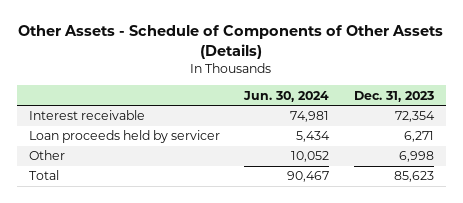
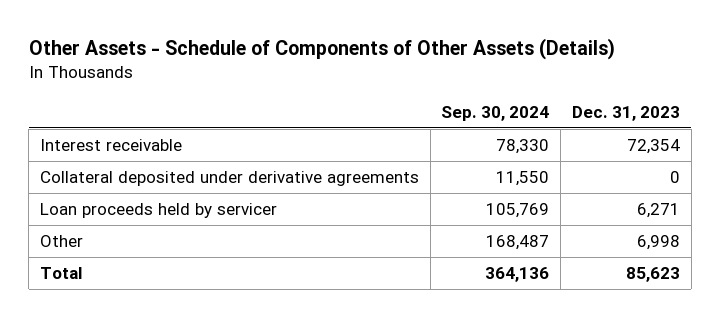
[243,90,330,102] Jun. 30, 2024 -> none
none -> [441,105,550,121] Sep. 30, 2024
none -> [39,171,419,187] Collateral deposited under derivative agreements

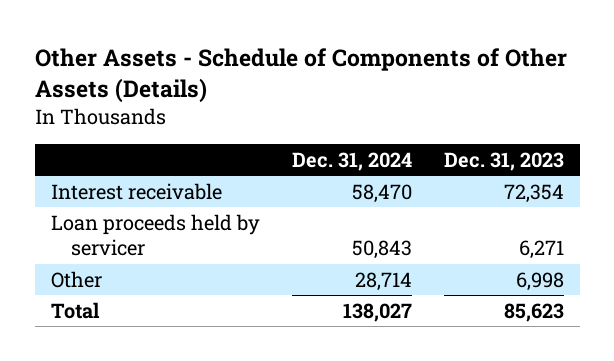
[441,105,550,121] Sep. 30, 2024 -> none
none -> [291,151,412,171] Dec. 31, 2024
[39,171,419,187] Collateral deposited under derivative agreements -> none

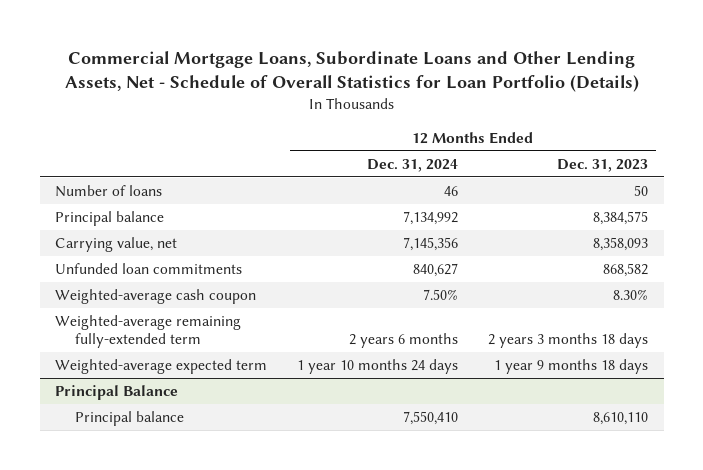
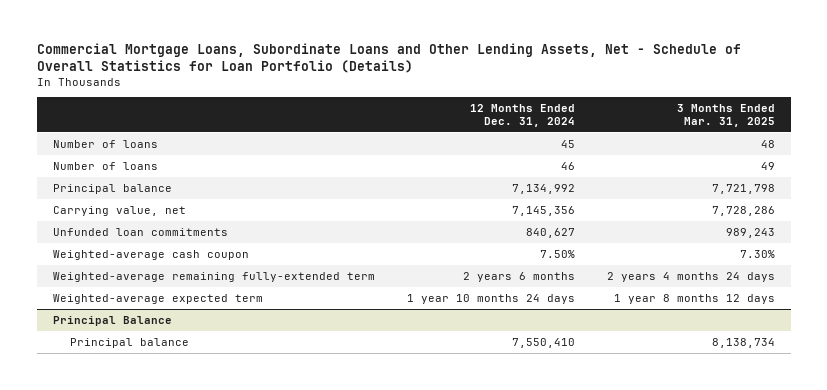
[557,158,649,172] Dec. 31, 2023 -> none
none -> [676,103,775,127] 3 Months Ended Mar. 31, 2025
none -> [52,139,158,148] Number of loans

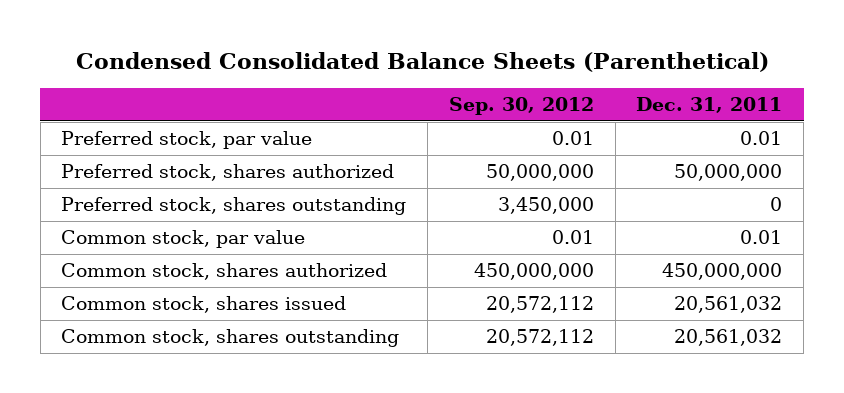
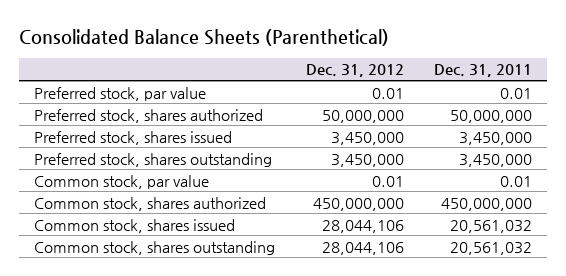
[75,52,769,73] Condensed Consolidated Balance Sheets (Parenthetical) -> [19,28,390,46] Consolidated Balance Sheets (Parenthetical)
[448,97,594,116] Sep. 30, 2012 -> none
none -> [305,64,404,78] Dec. 31, 2012
none -> [34,130,233,145] Preferred stock, shares issued
[770,197,783,212] 0 -> [458,153,532,167] 3,450,000

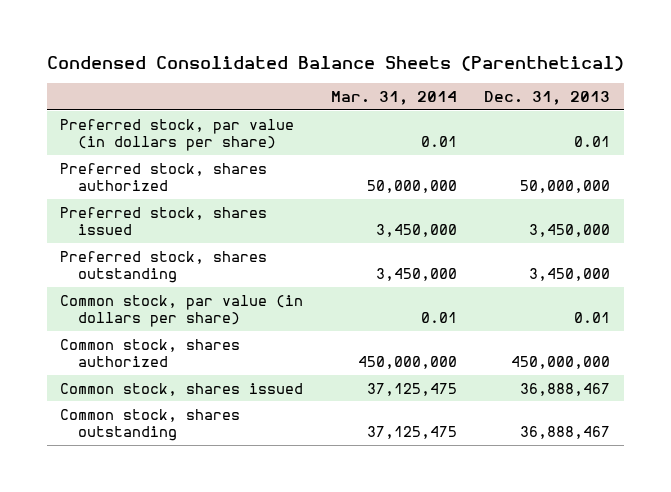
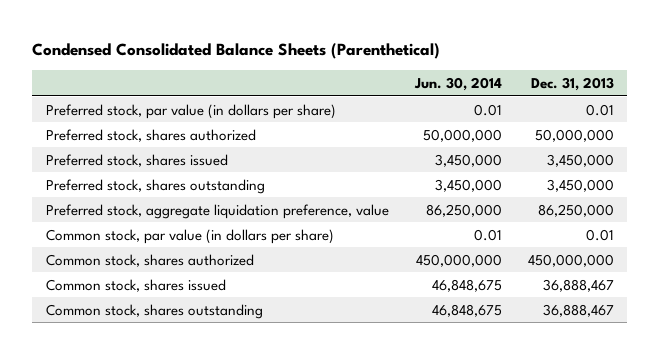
[330,90,457,105] Mar. 31, 2014 -> none
none -> [413,76,502,91] Jun. 30, 2014
none -> [45,203,389,219] Preferred stock, aggregate liquidation preference, value

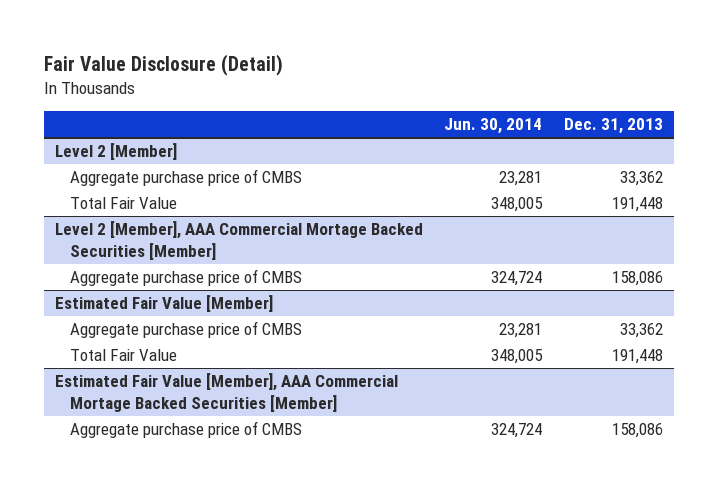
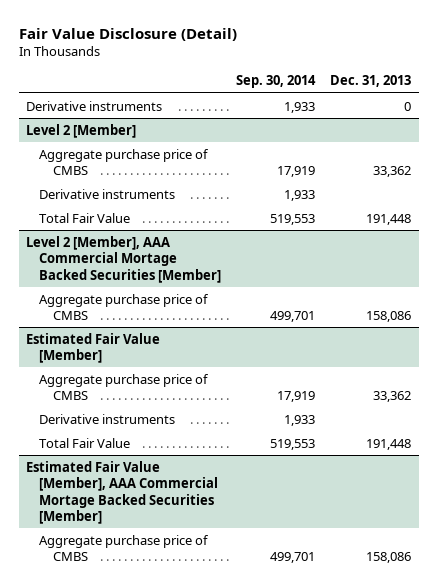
[444,118,543,135] Jun. 30, 2014 -> none
none -> [236,75,317,89] Sep. 30, 2014
none -> [26,100,163,111] Derivative instruments
none -> [39,188,176,199] Derivative instruments
none -> [39,413,176,424] Derivative instruments

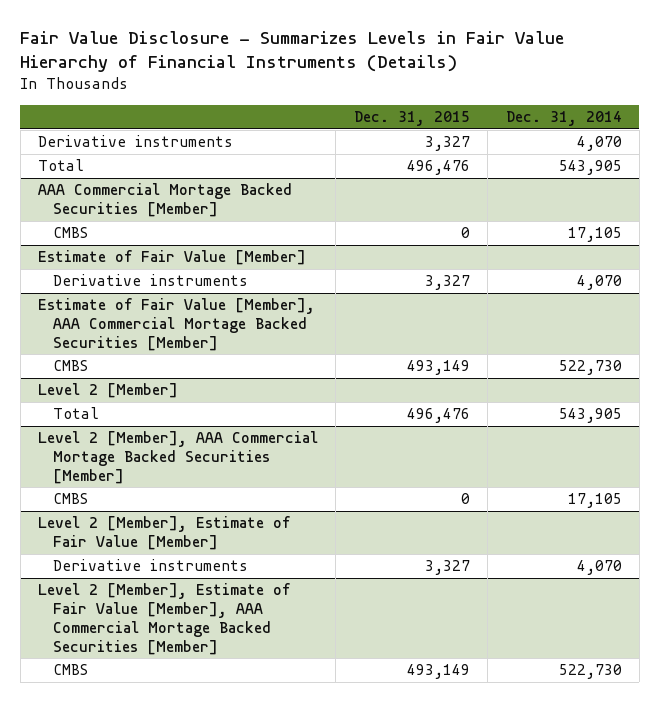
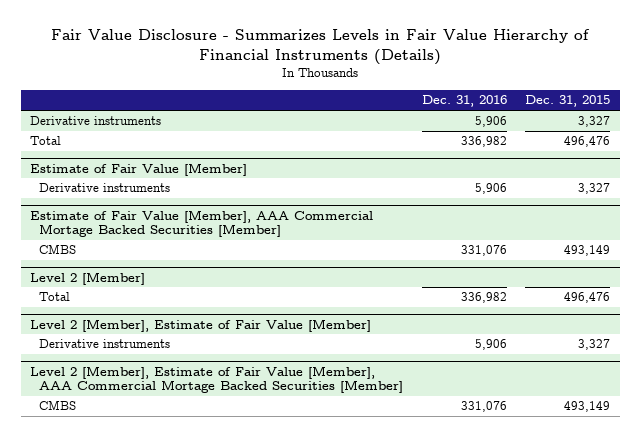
[505,111,622,127] Dec. 31, 2014 -> none
none -> [421,95,507,108] Dec. 31, 2016
[37,183,292,218] AAA Commercial Mortage Backed Securities [Member] -> none
[52,227,88,239] CMBS -> none
[37,431,318,485] Level 2 [Member], AAA Commercial Mortage Backed Securities [Member] -> none
[52,493,88,505] CMBS -> none

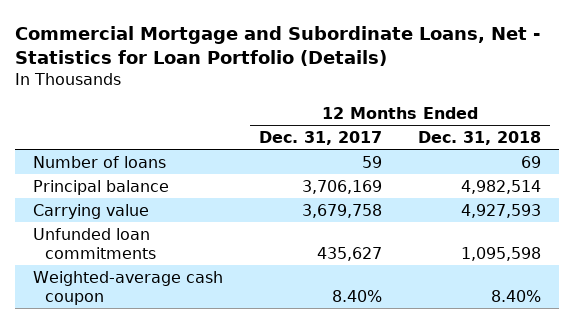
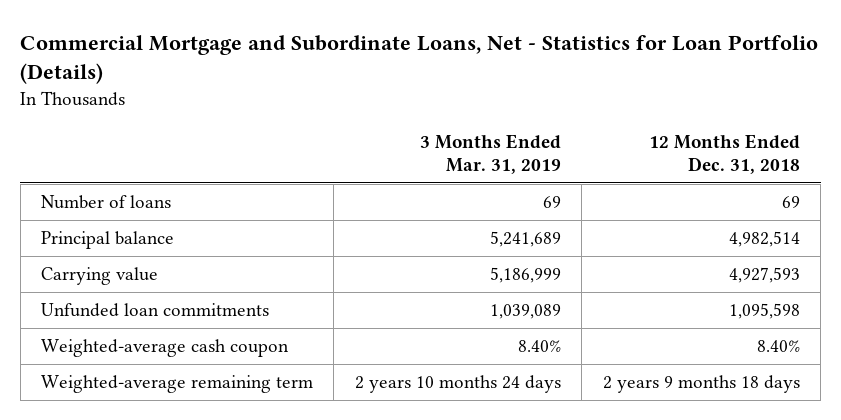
[259,131,383,146] Dec. 31, 2017 -> none
none -> [419,133,561,174] 3 Months Ended Mar. 31, 2019
none -> [41,375,314,394] Weighted-average remaining term

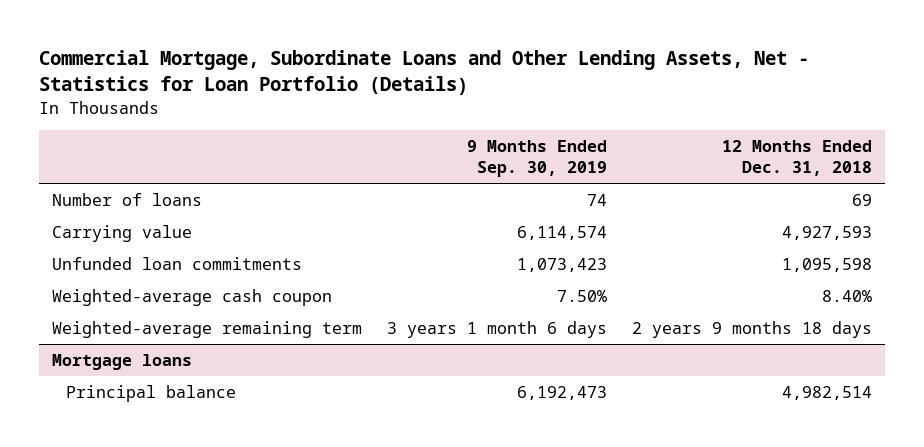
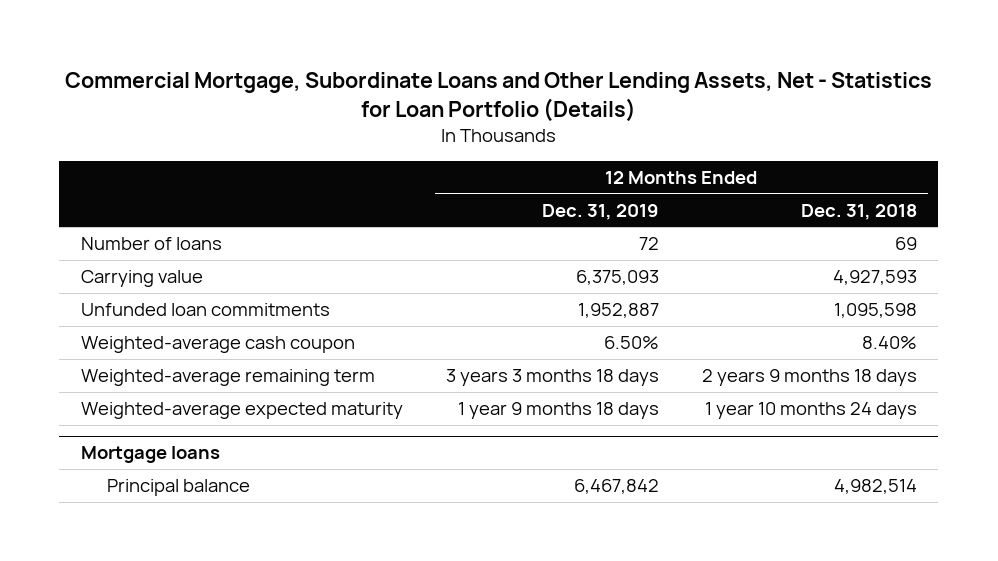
[467,140,608,178] 9 Months Ended Sep. 30, 2019 -> none
none -> [541,203,659,220] Dec. 31, 2019
none -> [80,402,403,420] Weighted-average expected maturity

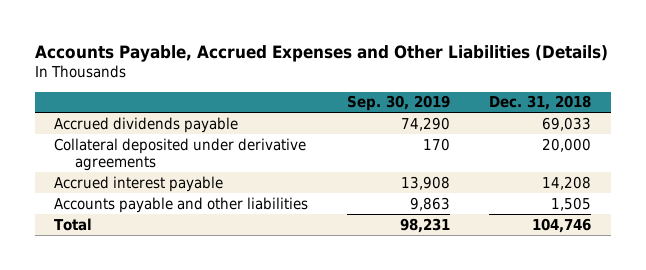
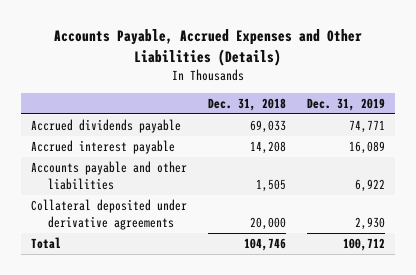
[347,95,451,112] Sep. 30, 2019 -> none
none -> [306,97,385,111] Dec. 31, 2019
[54,137,307,171] Collateral deposited under derivative agreements -> [31,198,188,230] Collateral deposited under derivative agreements

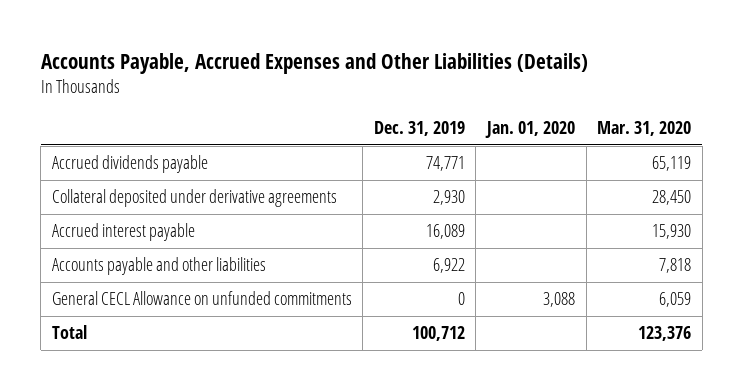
[207,97,286,111] Dec. 31, 2018 -> none
none -> [485,121,576,139] Jan. 01, 2020
none -> [597,121,692,137] Mar. 31, 2020
[31,198,188,230] Collateral deposited under derivative agreements -> [51,189,337,208] Collateral deposited under derivative agreements
none -> [51,291,352,306] General CECL Allowance on unfunded commitments

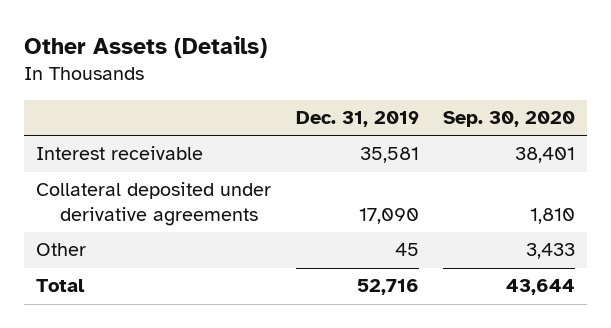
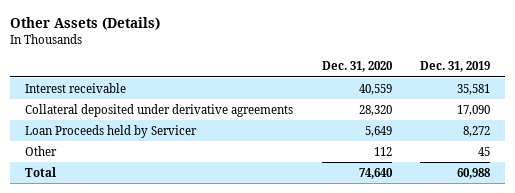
[443,111,576,128] Sep. 30, 2020 -> none
none -> [321,61,393,73] Dec. 31, 2020
none -> [24,124,197,138] Loan Proceeds held by Servicer
[356,279,419,296] 52,716 -> [457,167,492,179] 60,988

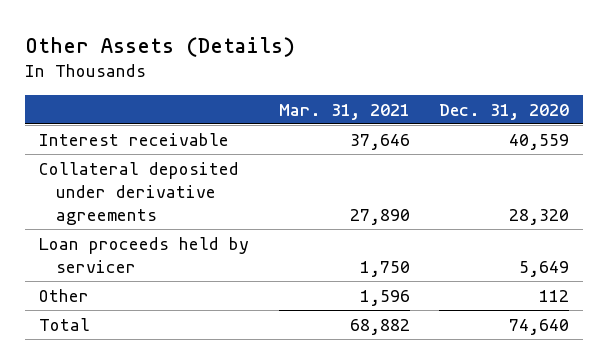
[420,61,491,73] Dec. 31, 2019 -> none
none -> [278,103,410,120] Mar. 31, 2021
[24,124,197,138] Loan Proceeds held by Servicer -> [39,236,250,273] Loan proceeds held by servicer

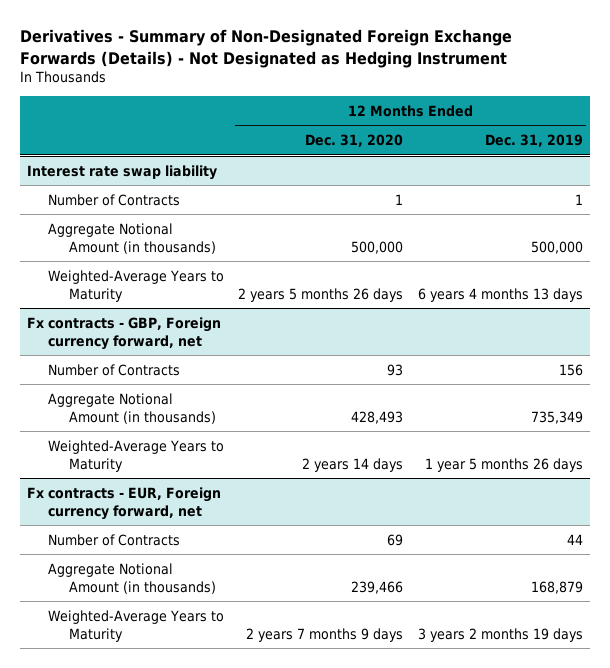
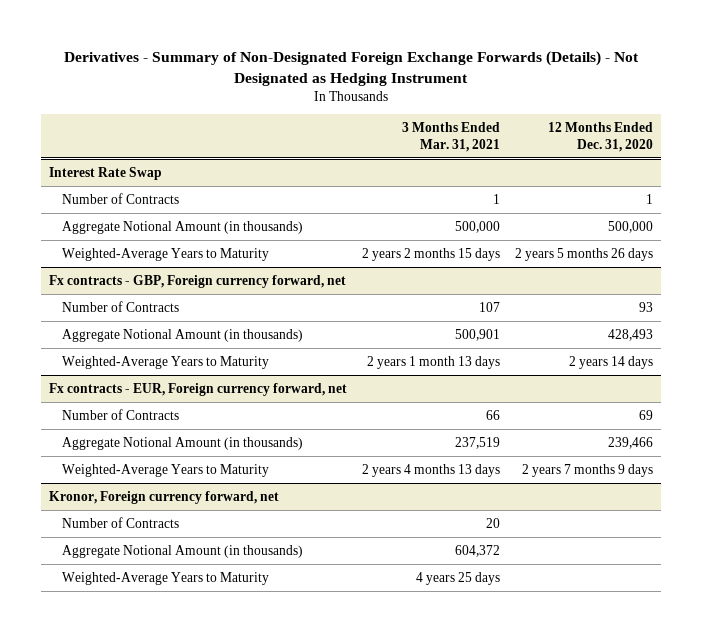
[484,134,583,148] Dec. 31, 2019 -> none
none -> [402,121,501,152] 3 Months Ended Mar. 31, 2021
[27,164,218,180] Interest rate swap liability -> [48,166,162,180] Interest Rate Swap
none -> [48,490,279,504] Kronor, Foreign currency forward, net
none -> [61,516,179,528] Number of Contracts
none -> [61,544,303,558] Aggregate Notional Amount (in thousands)
none -> [61,571,269,585] Weighted-Average Years to Maturity

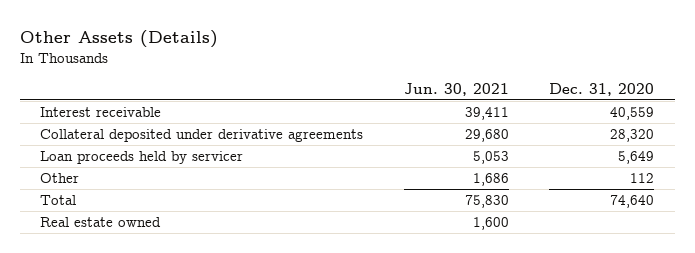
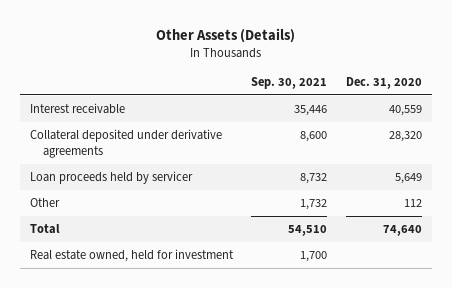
[403,82,509,96] Jun. 30, 2021 -> none
none -> [251,77,328,90] Sep. 30, 2021
[40,217,162,228] Real estate owned -> [29,249,234,263] Real estate owned, held for investment

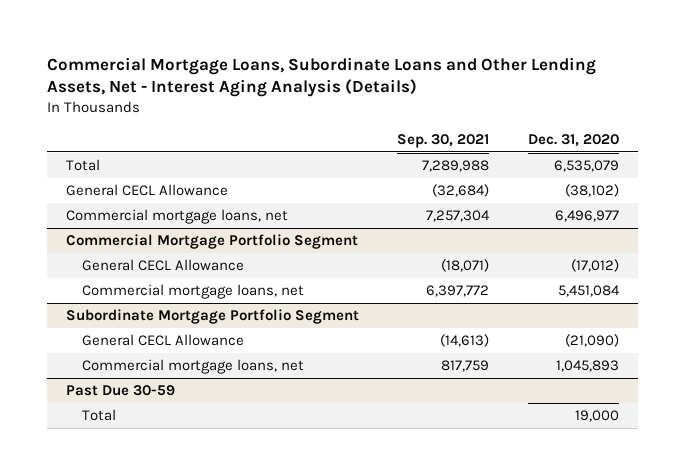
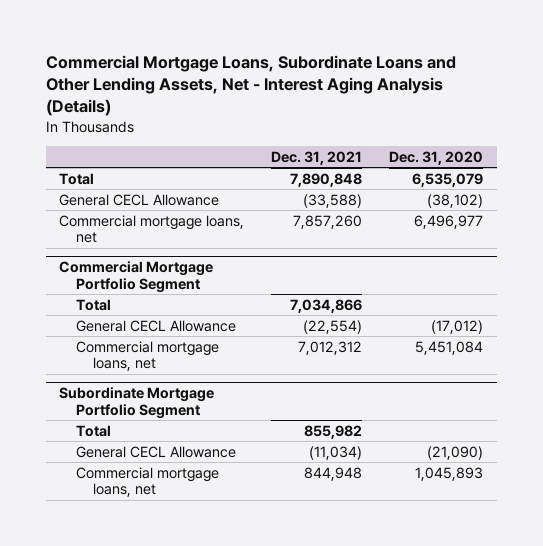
[397,134,490,149] Sep. 30, 2021 -> none
none -> [271,150,363,165] Dec. 31, 2021
none -> [76,298,112,311] Total
none -> [76,424,112,437] Total
[65,384,175,396] Past Due 30-59 -> none
[81,408,116,421] Total -> none

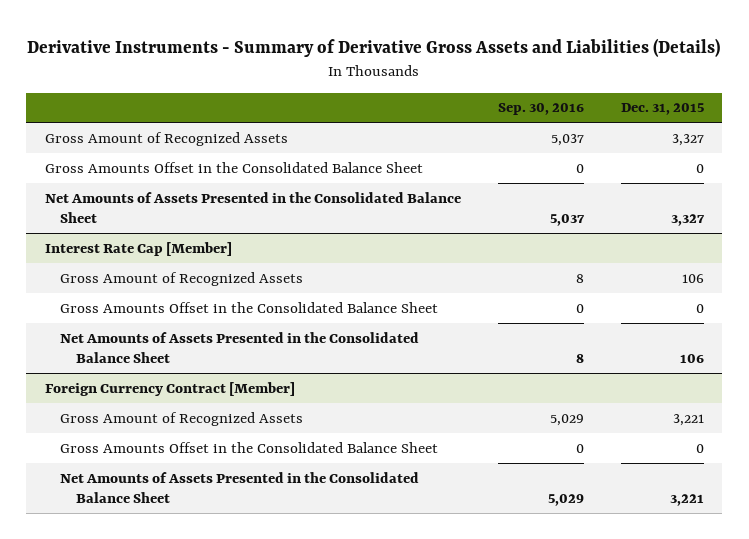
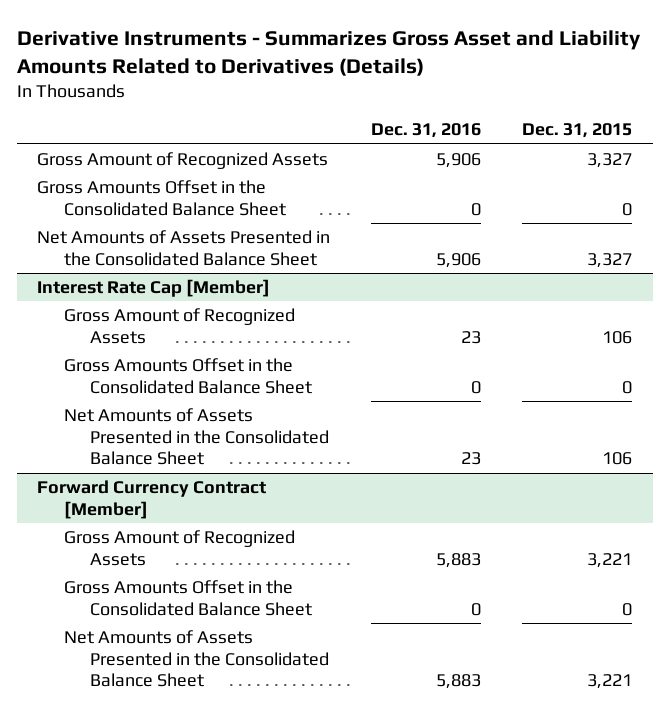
[27,37,721,57] Derivative Instruments - Summary of Derivative Gross Assets and Liabilities (Details) -> [16,29,641,76] Derivative Instruments - Summarizes Gross Asset and Liability Amounts Related to Derivatives (Details)
[497,103,584,116] Sep. 30, 2016 -> none
none -> [371,123,482,139] Dec. 31, 2016
[44,381,295,396] Foreign Currency Contract [Member] -> [37,479,267,519] Forward Currency Contract [Member]

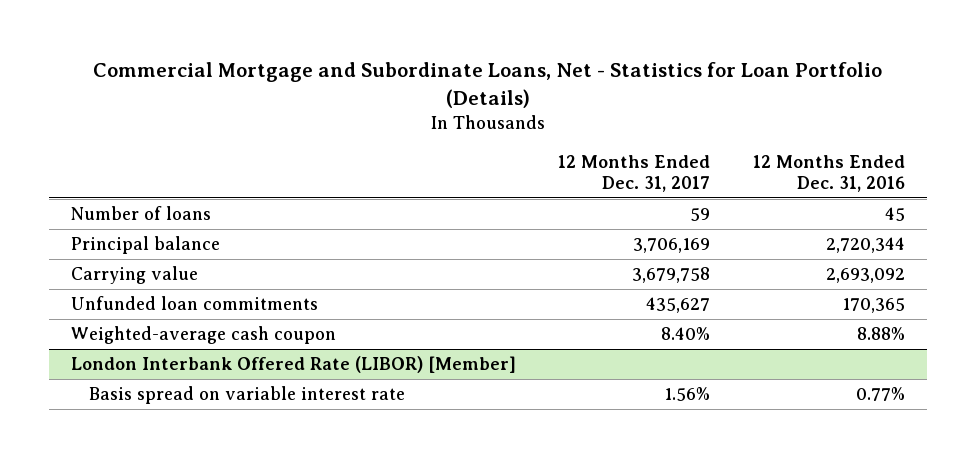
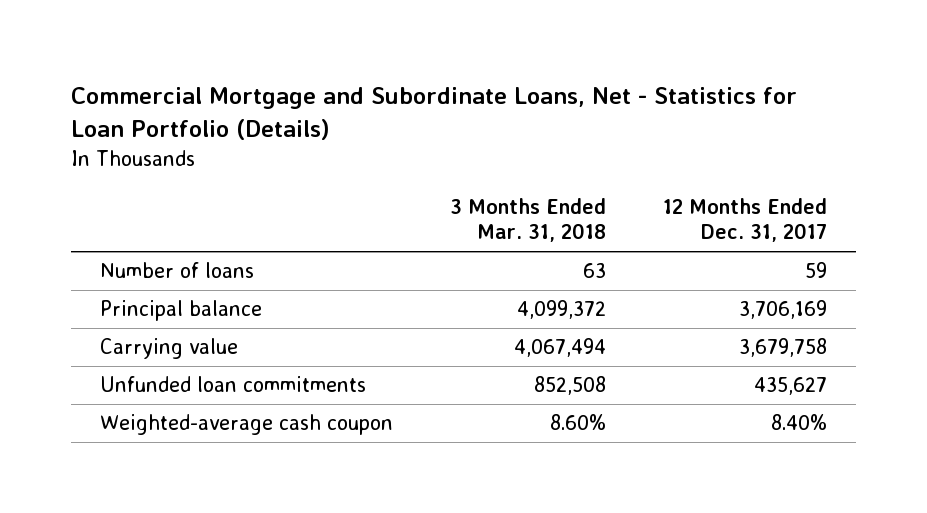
[753,154,906,192] 12 Months Ended Dec. 31, 2016 -> none
none -> [449,198,606,243] 3 Months Ended Mar. 31, 2018
[70,356,516,374] London Interbank Offered Rate (LIBOR) [Member] -> none
[89,386,406,405] Basis spread on variable interest rate -> none

